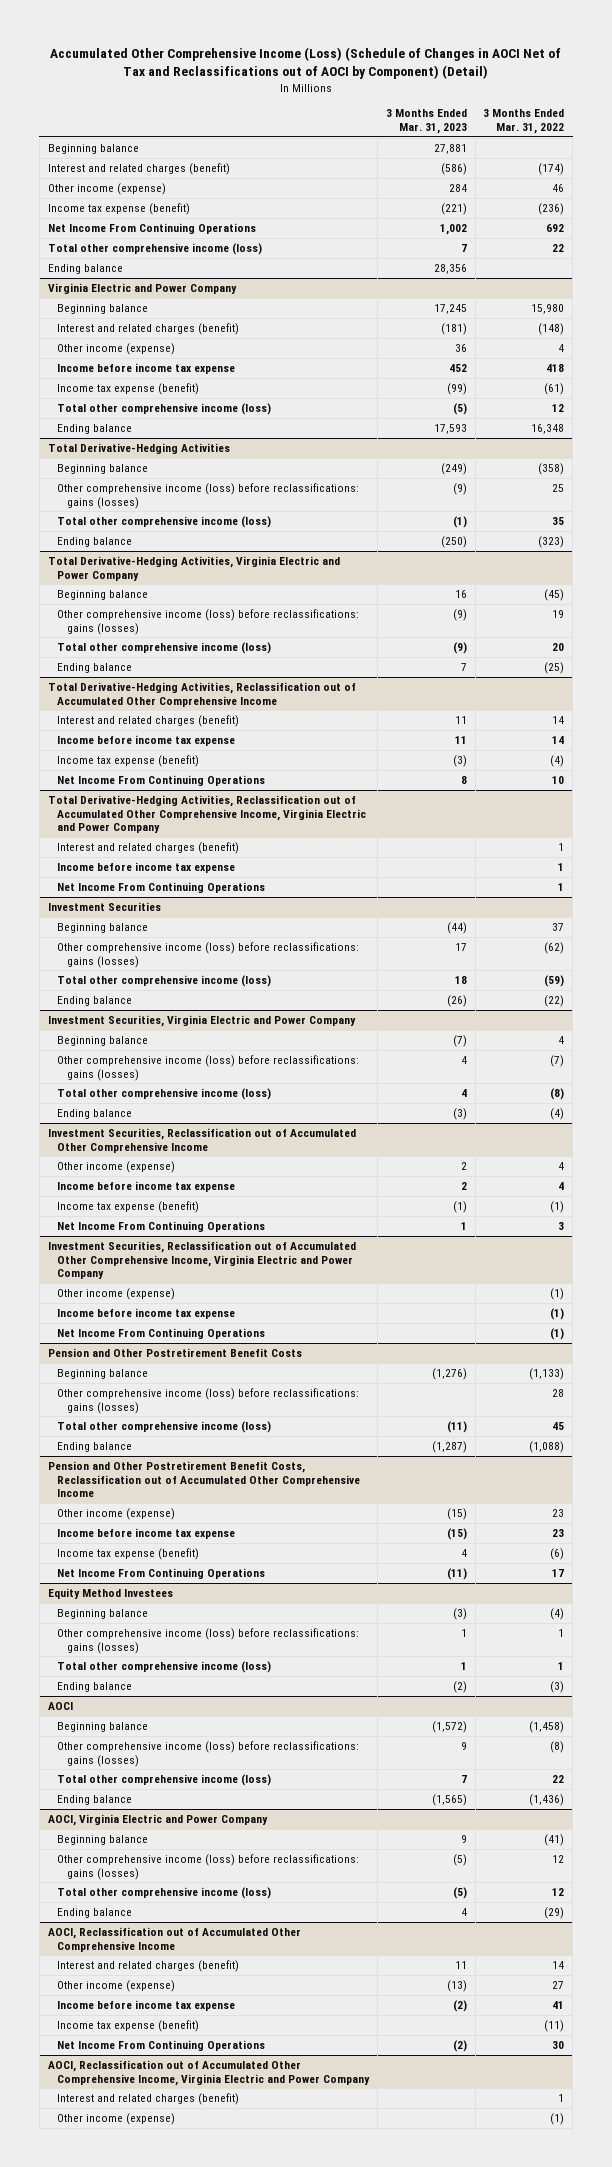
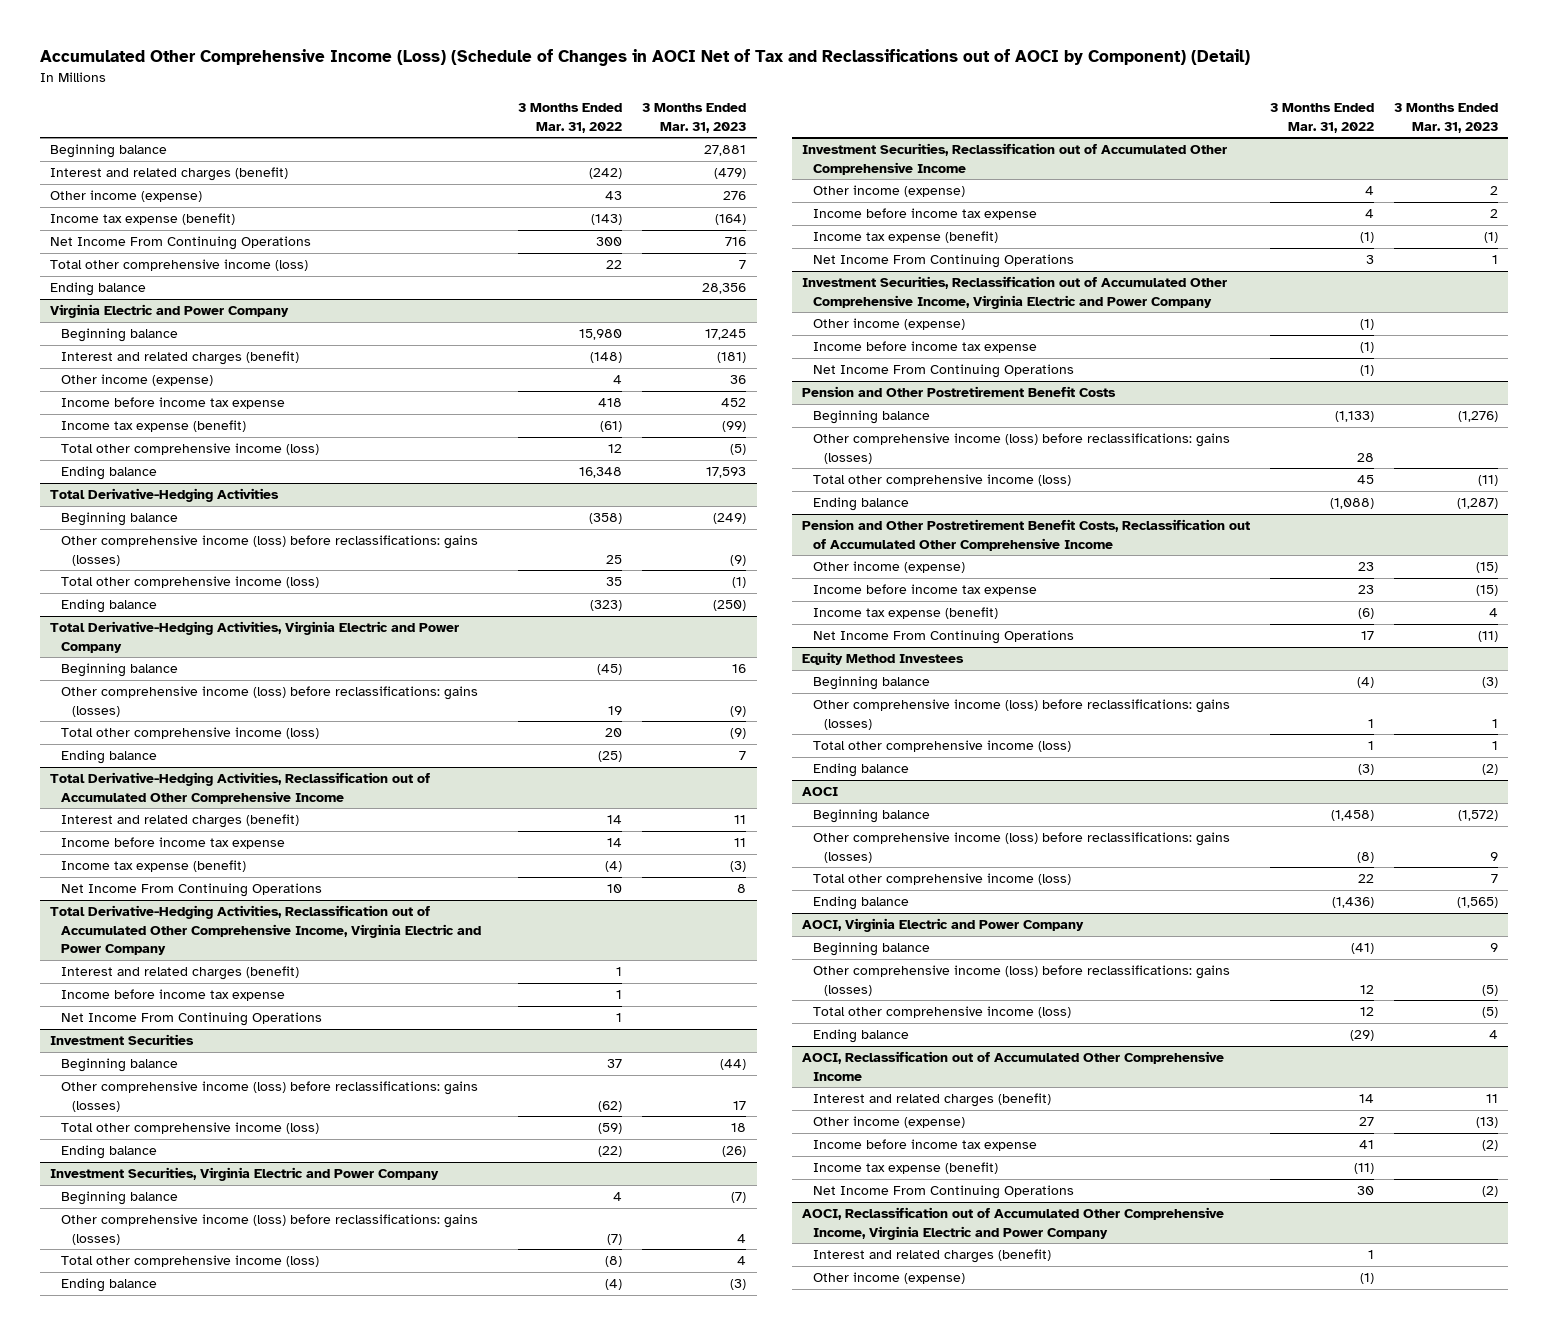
[440,163,467,176] (586) -> [714,168,747,180] (479)
[538,163,565,176] (174) -> [589,168,623,180] (242)
[448,184,467,193] 284 -> [723,191,747,201] 276
[552,184,565,193] 46 -> [605,191,623,201] 43
[440,203,467,216] (221) -> [715,214,747,226] (164)
[538,203,565,216] (236) -> [591,214,623,226] (143)
[439,224,467,236] 1,002 -> [725,237,747,247] 716
[546,224,565,233] 692 -> [596,237,623,247] 300

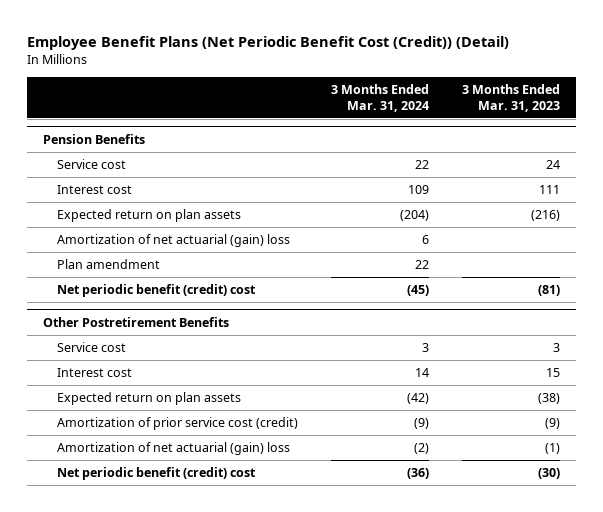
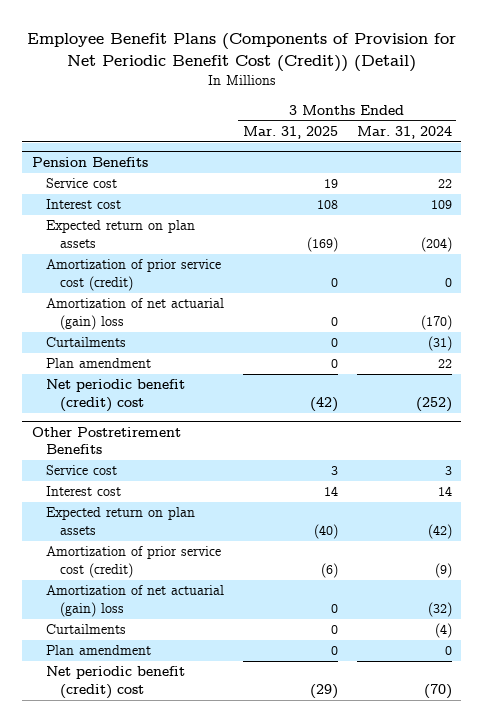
[27,35,510,50] Employee Benefit Plans (Net Periodic Benefit Cost (Credit)) (Detail) -> [26,33,456,73] Employee Benefit Plans (Components of Provision for Net Periodic Benefit Cost (Credit)) (Detail)
[461,83,560,112] 3 Months Ended Mar. 31, 2023 -> none
none -> [242,126,338,140] Mar. 31, 2025
none -> [45,259,221,291] Amortization of prior service cost (credit)
[422,235,430,245] 6 -> [420,314,452,330] (170)
none -> [45,337,126,348] Curtailments
[407,285,430,297] (45) -> [415,396,452,412] (252)
[414,443,430,455] (2) -> [427,601,452,617] (32)
none -> [45,624,126,635] Curtailments
none -> [45,645,151,656] Plan amendment
[407,468,430,480] (36) -> [423,683,452,699] (70)

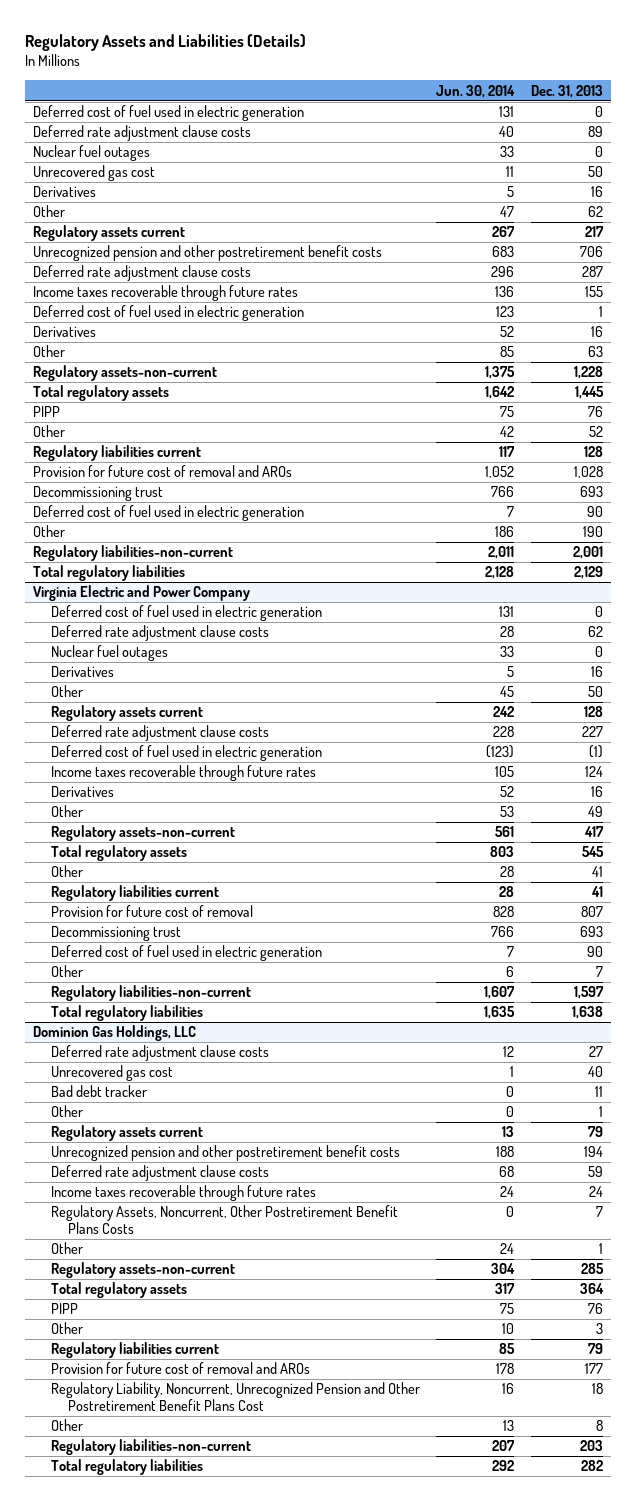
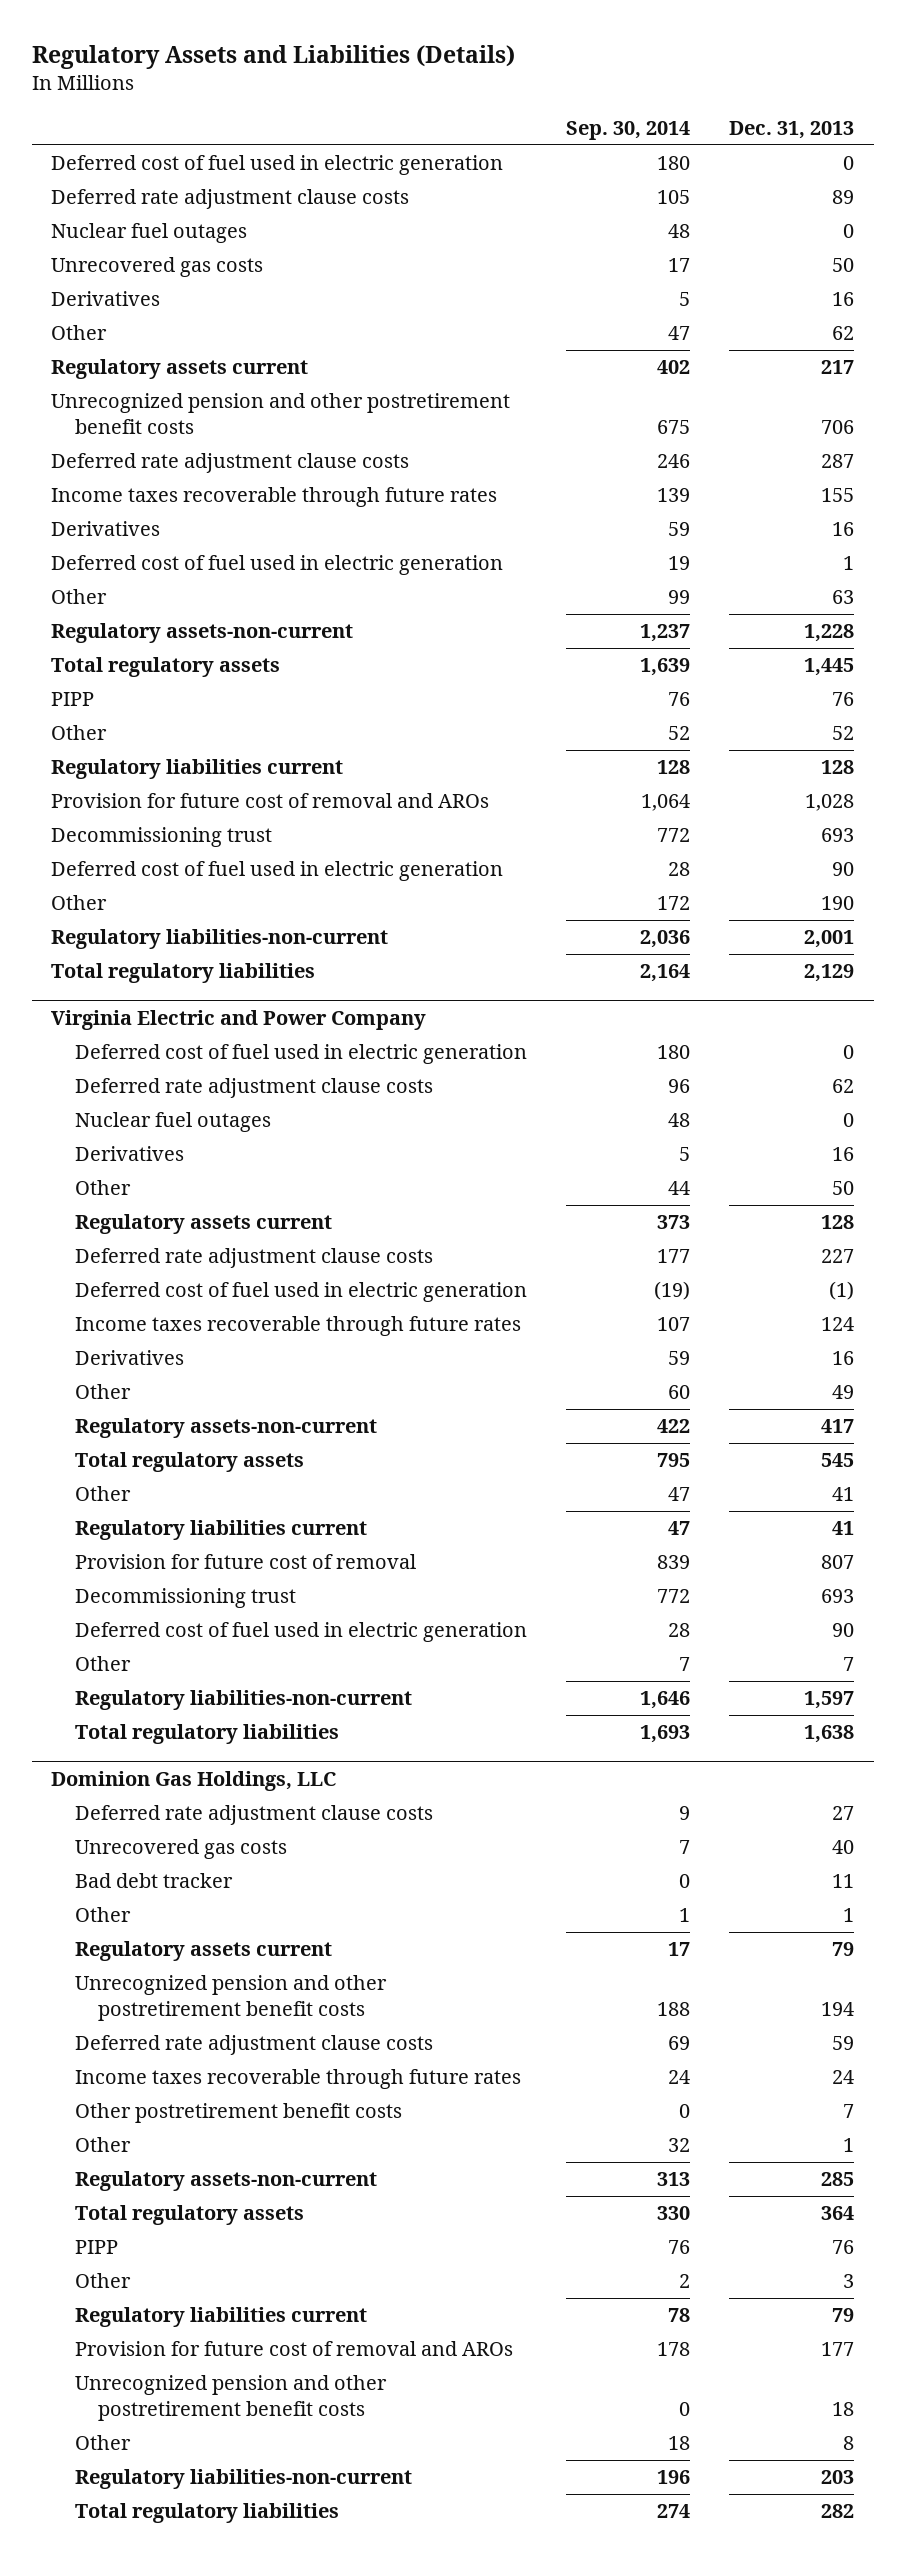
[436,84,516,98] Jun. 30, 2014 -> none
none -> [565,120,690,140] Sep. 30, 2014
[33,165,156,182] Unrecovered gas cost -> [51,257,264,278] Unrecovered gas costs
[33,305,305,322] Deferred cost of fuel used in electric generation -> [51,555,504,576] Deferred cost of fuel used in electric generation
[50,1065,173,1082] Unrecovered gas cost -> [74,1839,287,1860] Unrecovered gas costs
[50,1205,398,1235] Regulatory Assets, Noncurrent, Other Postretirement Benefit Plans Costs -> [74,2103,402,2124] Other postretirement benefit costs
[50,1382,420,1412] Regulatory Liability, Noncurrent, Unrecognized Pension and Other Postretirement Benefit Plans Cost -> [74,2375,387,2422] Unrecognized pension and other postretirement benefit costs

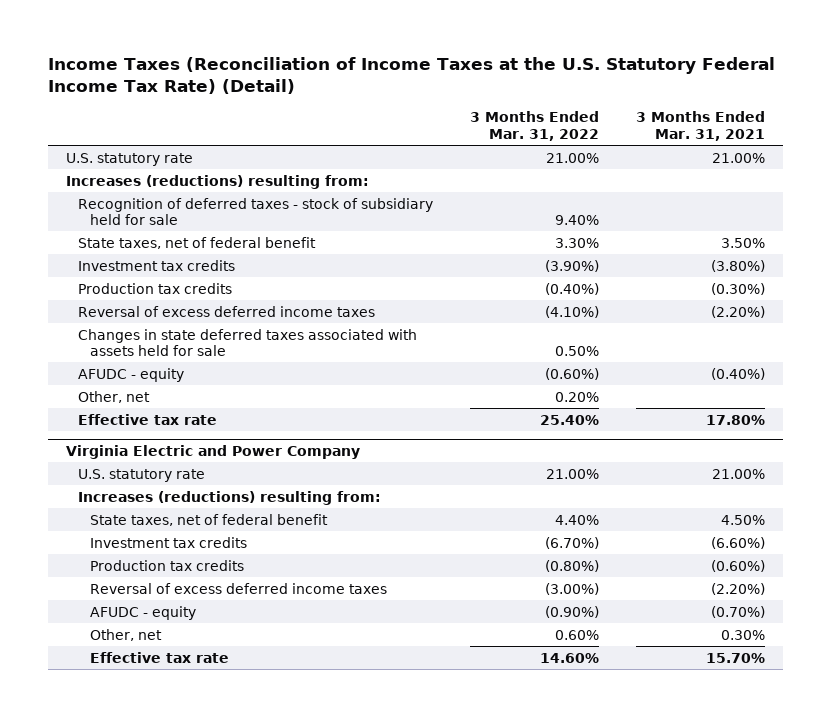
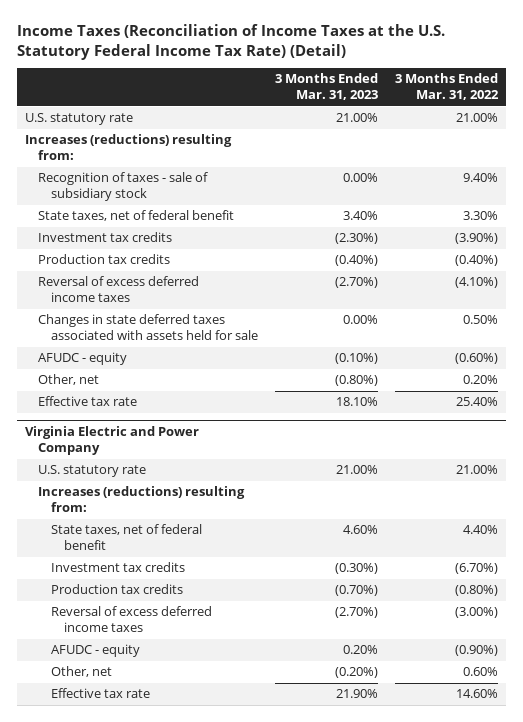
[635,111,765,142] 3 Months Ended Mar. 31, 2021 -> none
none -> [274,73,378,101] 3 Months Ended Mar. 31, 2023
[77,197,433,226] Recognition of deferred taxes - stock of subsidiary held for sale -> [38,172,209,202] Recognition of taxes - sale of subsidiary stock

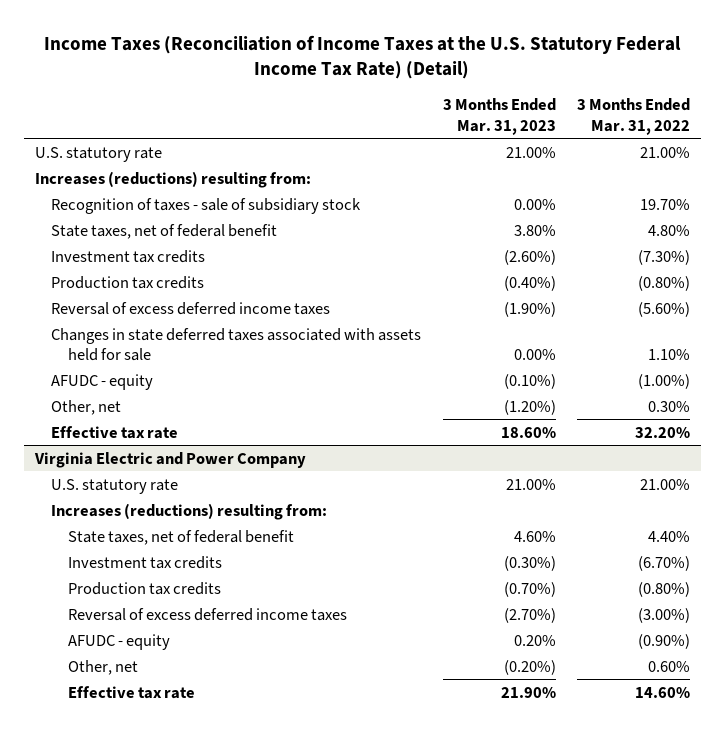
[462,173,498,183] 9.40% -> [640,198,691,210] 19.70%
[342,211,378,221] 3.40% -> [513,224,556,236] 3.80%
[462,211,498,221] 3.30% -> [648,224,691,236] 4.80%
[334,233,378,245] (2.30%) -> [503,249,556,265] (2.60%)
[454,233,498,245] (3.90%) -> [638,249,691,265] (7.30%)
[454,255,498,267] (0.40%) -> [638,275,691,291] (0.80%)
[334,277,378,289] (2.70%) -> [503,301,556,317] (1.90%)
[454,277,498,289] (4.10%) -> [638,301,691,317] (5.60%)
[462,315,498,325] 0.50% -> [648,348,691,360] 1.10%
[454,353,498,365] (0.60%) -> [638,373,691,389] (1.00%)
[334,375,378,387] (0.80%) -> [503,399,556,415] (1.20%)
[462,375,498,385] 0.20% -> [648,400,691,412] 0.30%
[335,397,378,407] 18.10% -> [500,426,556,438] 18.60%
[455,397,498,407] 25.40% -> [635,426,691,438] 32.20%

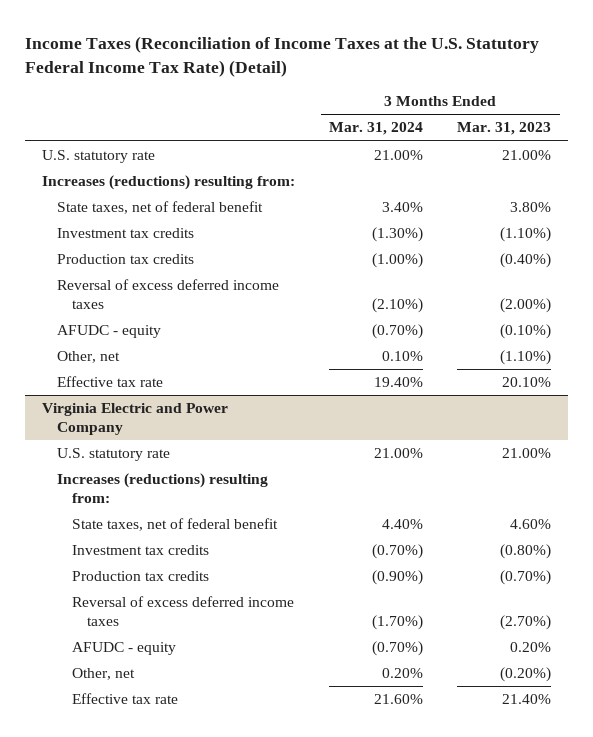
[577,98,691,135] 3 Months Ended Mar. 31, 2022 -> none
none -> [329,122,424,136] Mar. 31, 2024
[51,197,362,214] Recognition of taxes - sale of subsidiary stock -> none
[503,249,556,265] (2.60%) -> [500,227,552,243] (1.10%)
[51,327,422,361] Changes in state deferred taxes associated with assets held for sale -> none
[503,301,556,317] (1.90%) -> [500,298,552,314] (2.00%)
[503,399,556,415] (1.20%) -> [500,350,552,366] (1.10%)
[500,426,556,438] 18.60% -> [502,377,552,388] 20.10%
[503,555,556,571] (0.30%) -> [500,544,552,560] (0.80%)
[500,686,556,698] 21.90% -> [502,694,552,705] 21.40%

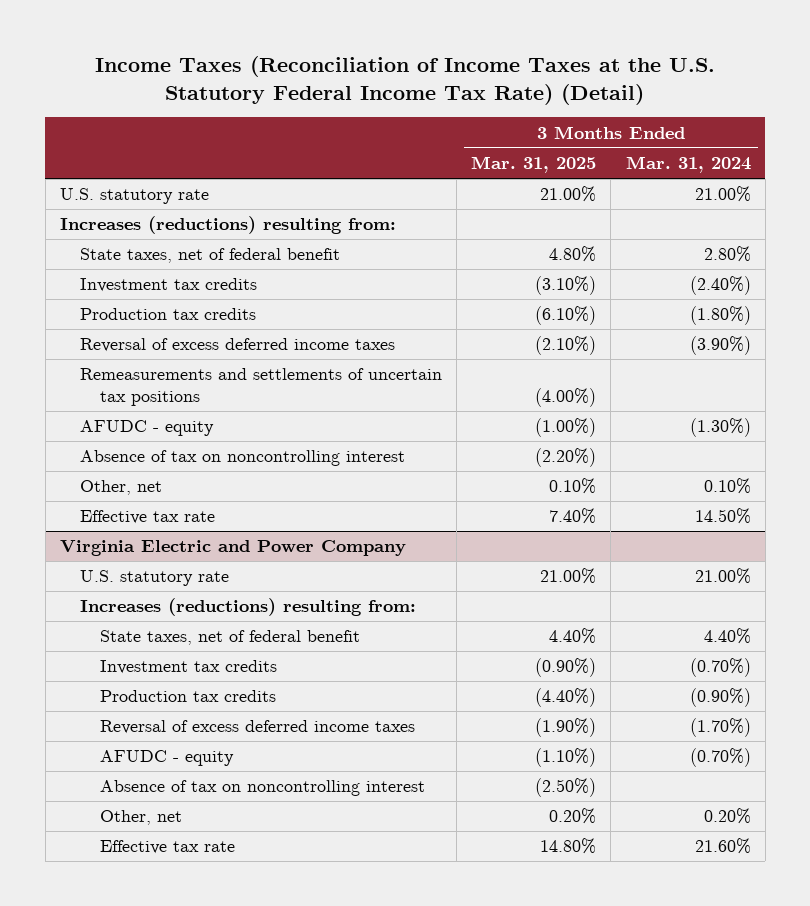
[457,122,552,136] Mar. 31, 2023 -> none
none -> [471,156,597,174] Mar. 31, 2025
[382,202,424,213] 3.40% -> [703,246,751,263] 2.80%
[372,227,424,243] (1.30%) -> [689,276,751,296] (2.40%)
[372,253,424,269] (1.00%) -> [689,306,751,326] (1.80%)
[372,298,424,314] (2.10%) -> [689,336,751,356] (3.90%)
none -> [79,368,442,406] Remeasurements and settlements of uncertain tax positions
[372,324,424,340] (0.70%) -> [689,418,751,438] (1.30%)
none -> [79,450,405,467] Absence of tax on noncontrolling interest
[374,377,424,388] 19.40% -> [694,508,751,525] 14.50%
none -> [99,780,425,797] Absence of tax on noncontrolling interest

